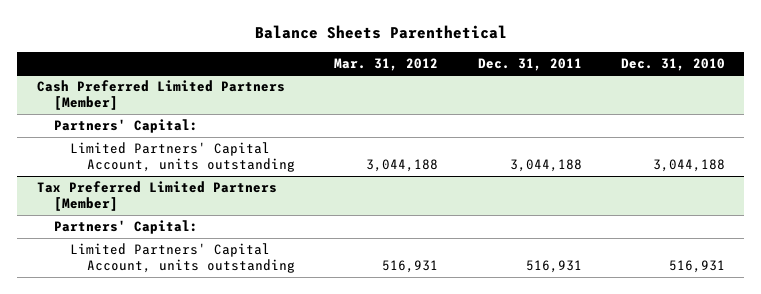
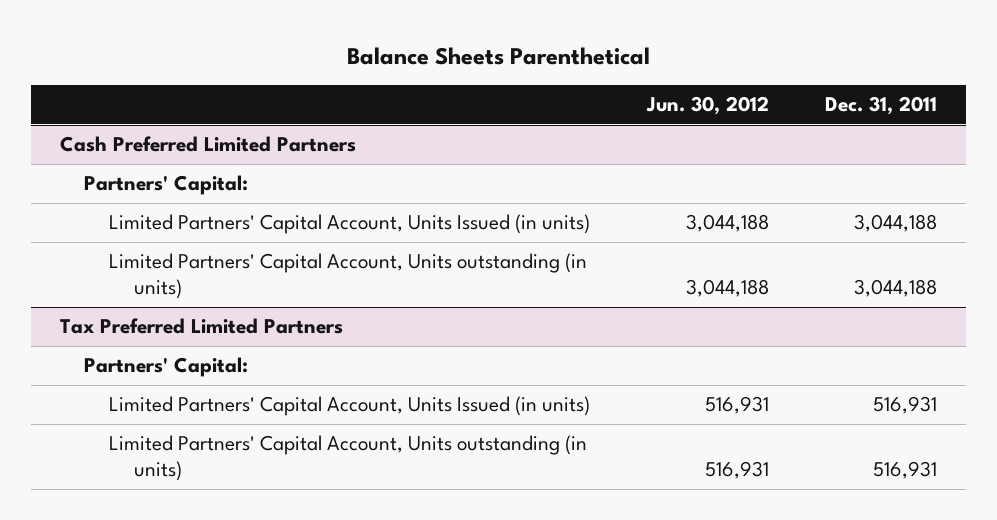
[334,57,439,71] Mar. 31, 2012 -> none
[620,57,725,71] Dec. 31, 2010 -> none
none -> [645,95,769,115] Jun. 30, 2012
[36,80,285,111] Cash Preferred Limited Partners [Member] -> [59,136,356,153] Cash Preferred Limited Partners
none -> [109,214,591,235] Limited Partners' Capital Account, Units Issued (in units)
[70,142,296,173] Limited Partners' Capital Account, units outstanding -> [109,253,588,300] Limited Partners' Capital Account, Units outstanding (in units)
[36,181,277,212] Tax Preferred Limited Partners [Member] -> [59,318,343,335] Tax Preferred Limited Partners
none -> [109,396,591,417] Limited Partners' Capital Account, Units Issued (in units)
[70,243,296,274] Limited Partners' Capital Account, units outstanding -> [109,435,588,482] Limited Partners' Capital Account, Units outstanding (in units)

